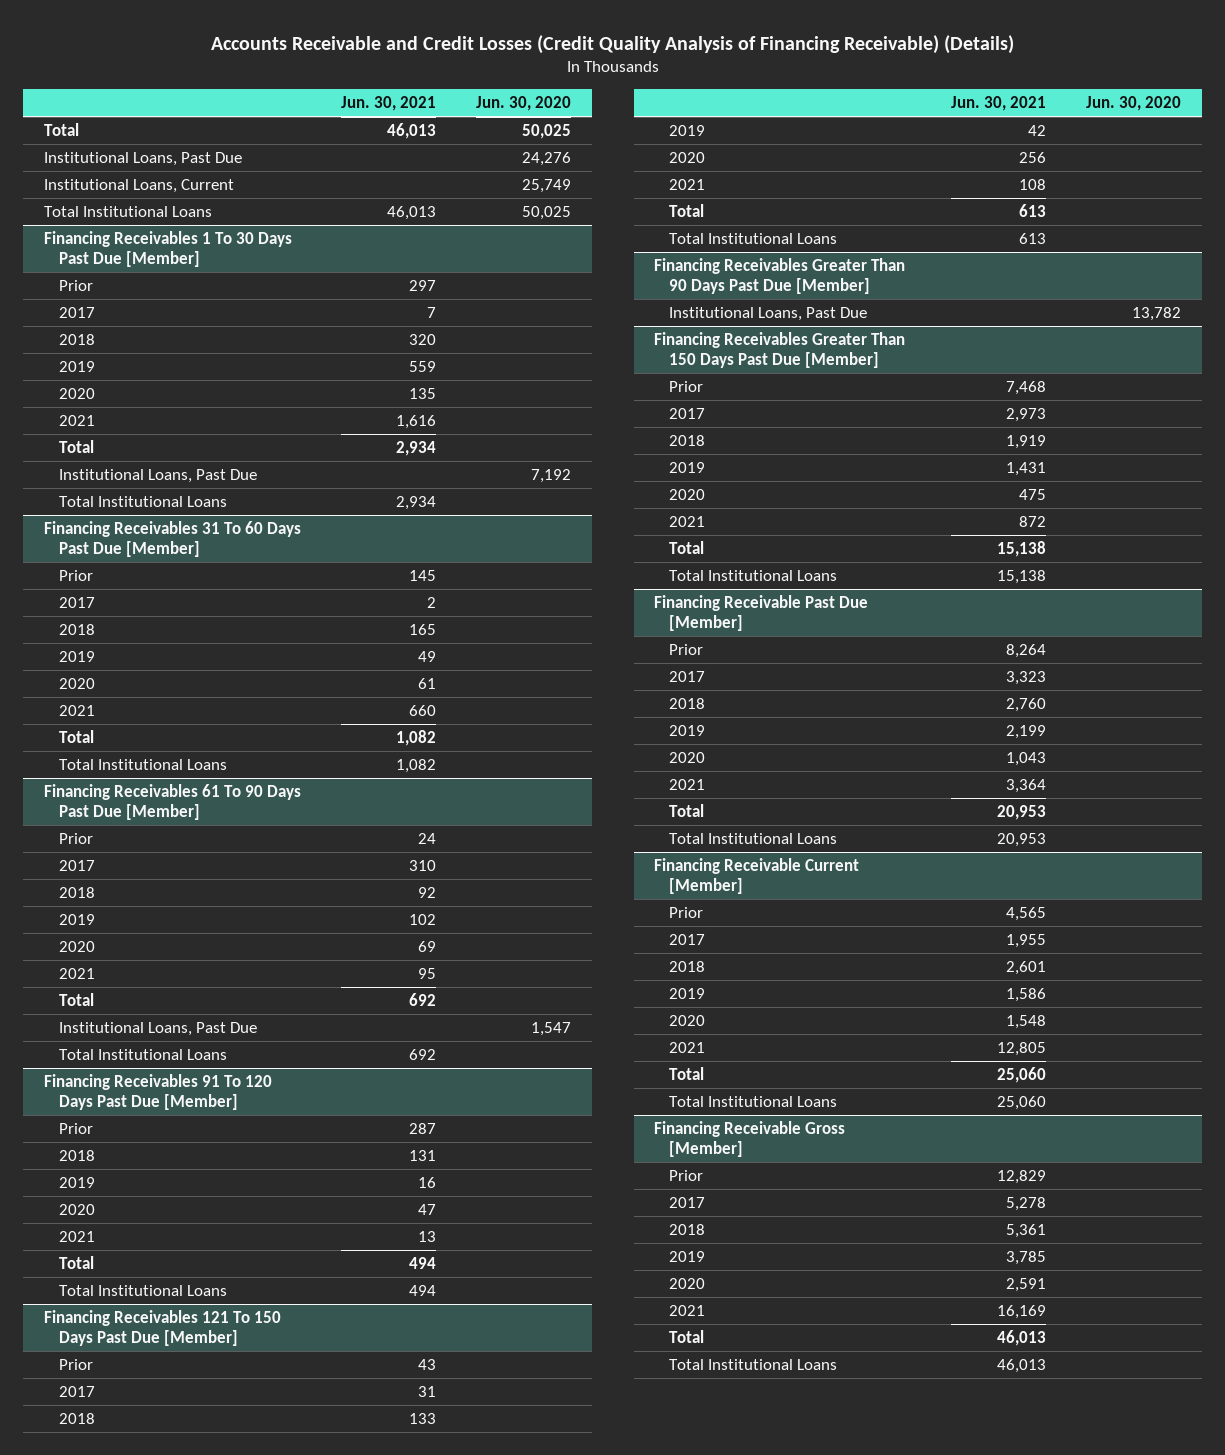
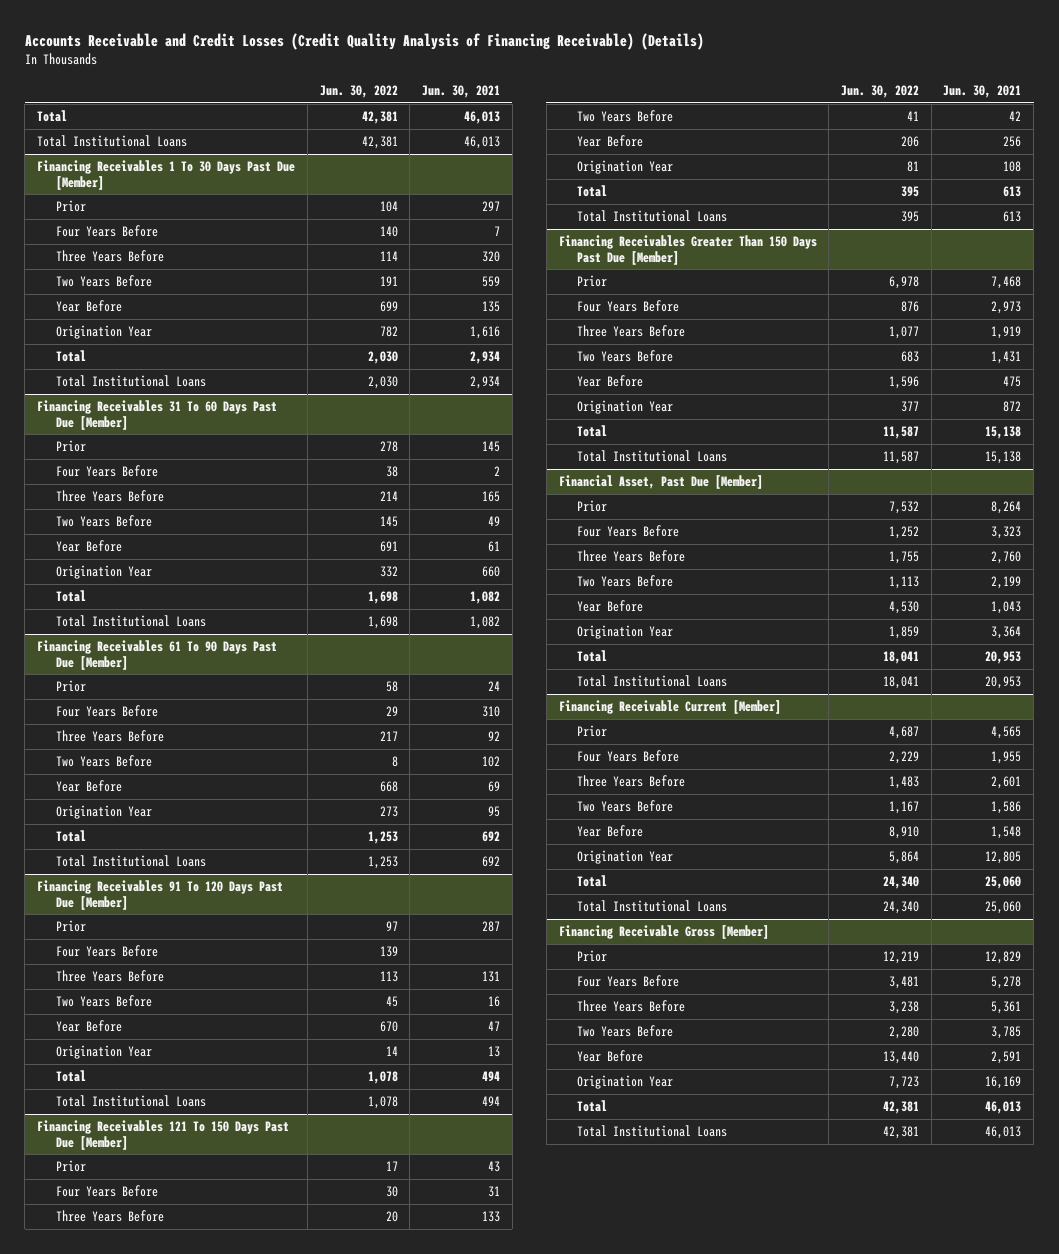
[476,95,572,111] Jun. 30, 2020 -> none
none -> [319,85,398,99] Jun. 30, 2022
[43,151,242,166] Institutional Loans, Past Due -> none
[43,178,234,193] Institutional Loans, Current -> none
[58,306,95,318] 2017 -> [56,225,159,238] Four Years Before
[58,333,95,345] 2018 -> [56,250,165,263] Three Years Before
[58,360,95,372] 2019 -> [56,275,153,288] Two Years Before
[58,387,95,399] 2020 -> [56,300,123,313] Year Before
[58,414,95,426] 2021 -> [56,325,153,340] Origination Year
[58,468,257,483] Institutional Loans, Past Due -> none
[58,596,95,608] 2017 -> [56,465,159,478] Four Years Before
[58,623,95,635] 2018 -> [56,490,165,503] Three Years Before
[58,650,95,662] 2019 -> [56,515,153,528] Two Years Before
[58,677,95,689] 2020 -> [56,540,123,553] Year Before
[58,704,95,716] 2021 -> [56,565,153,580] Origination Year
[58,859,95,871] 2017 -> [56,705,159,718] Four Years Before
[58,886,95,898] 2018 -> [56,730,165,743] Three Years Before
[58,913,95,925] 2019 -> [56,755,153,768] Two Years Before
[58,940,95,952] 2020 -> [56,780,123,793] Year Before
[58,967,95,979] 2021 -> [56,805,153,820] Origination Year
[58,1021,257,1036] Institutional Loans, Past Due -> none
none -> [56,945,159,958] Four Years Before
[58,1149,95,1161] 2018 -> [56,970,165,983] Three Years Before
[58,1176,95,1188] 2019 -> [56,995,153,1008] Two Years Before
[58,1203,95,1215] 2020 -> [56,1020,123,1033] Year Before
[58,1230,95,1242] 2021 -> [56,1045,153,1060] Origination Year
[58,1385,95,1397] 2017 -> [56,1185,159,1198] Four Years Before
[58,1412,95,1424] 2018 -> [56,1210,165,1223] Three Years Before
[668,124,705,136] 2019 -> [577,110,674,123] Two Years Before
[668,151,705,163] 2020 -> [577,135,644,148] Year Before
[668,178,705,190] 2021 -> [577,160,674,175] Origination Year
[653,257,905,294] Financing Receivables Greater Than 90 Days Past Due [Member] -> none
[668,306,867,321] Institutional Loans, Past Due -> none
[668,407,705,419] 2017 -> [577,300,680,313] Four Years Before
[668,434,705,446] 2018 -> [577,325,686,338] Three Years Before
[668,461,705,473] 2019 -> [577,350,674,363] Two Years Before
[668,488,705,500] 2020 -> [577,375,644,388] Year Before
[668,515,705,527] 2021 -> [577,400,674,415] Origination Year
[653,594,868,631] Financing Receivable Past Due [Member] -> none
none -> [558,475,763,490] Financial Asset, Past Due [Member]
[668,670,705,682] 2017 -> [577,525,680,538] Four Years Before
[668,697,705,709] 2018 -> [577,550,686,563] Three Years Before
[668,724,705,736] 2019 -> [577,575,674,588] Two Years Before
[668,751,705,763] 2020 -> [577,600,644,613] Year Before
[668,778,705,790] 2021 -> [577,625,674,640] Origination Year
[668,933,705,945] 2017 -> [577,750,680,763] Four Years Before
[668,960,705,972] 2018 -> [577,775,686,788] Three Years Before
[668,987,705,999] 2019 -> [577,800,674,813] Two Years Before
[668,1014,705,1026] 2020 -> [577,825,644,838] Year Before
[668,1041,705,1053] 2021 -> [577,850,674,865] Origination Year
[668,1196,705,1208] 2017 -> [577,975,680,988] Four Years Before
[668,1223,705,1235] 2018 -> [577,1000,686,1013] Three Years Before
[668,1250,705,1262] 2019 -> [577,1025,674,1038] Two Years Before
[668,1277,705,1289] 2020 -> [577,1050,644,1063] Year Before
[668,1304,705,1316] 2021 -> [577,1075,674,1090] Origination Year

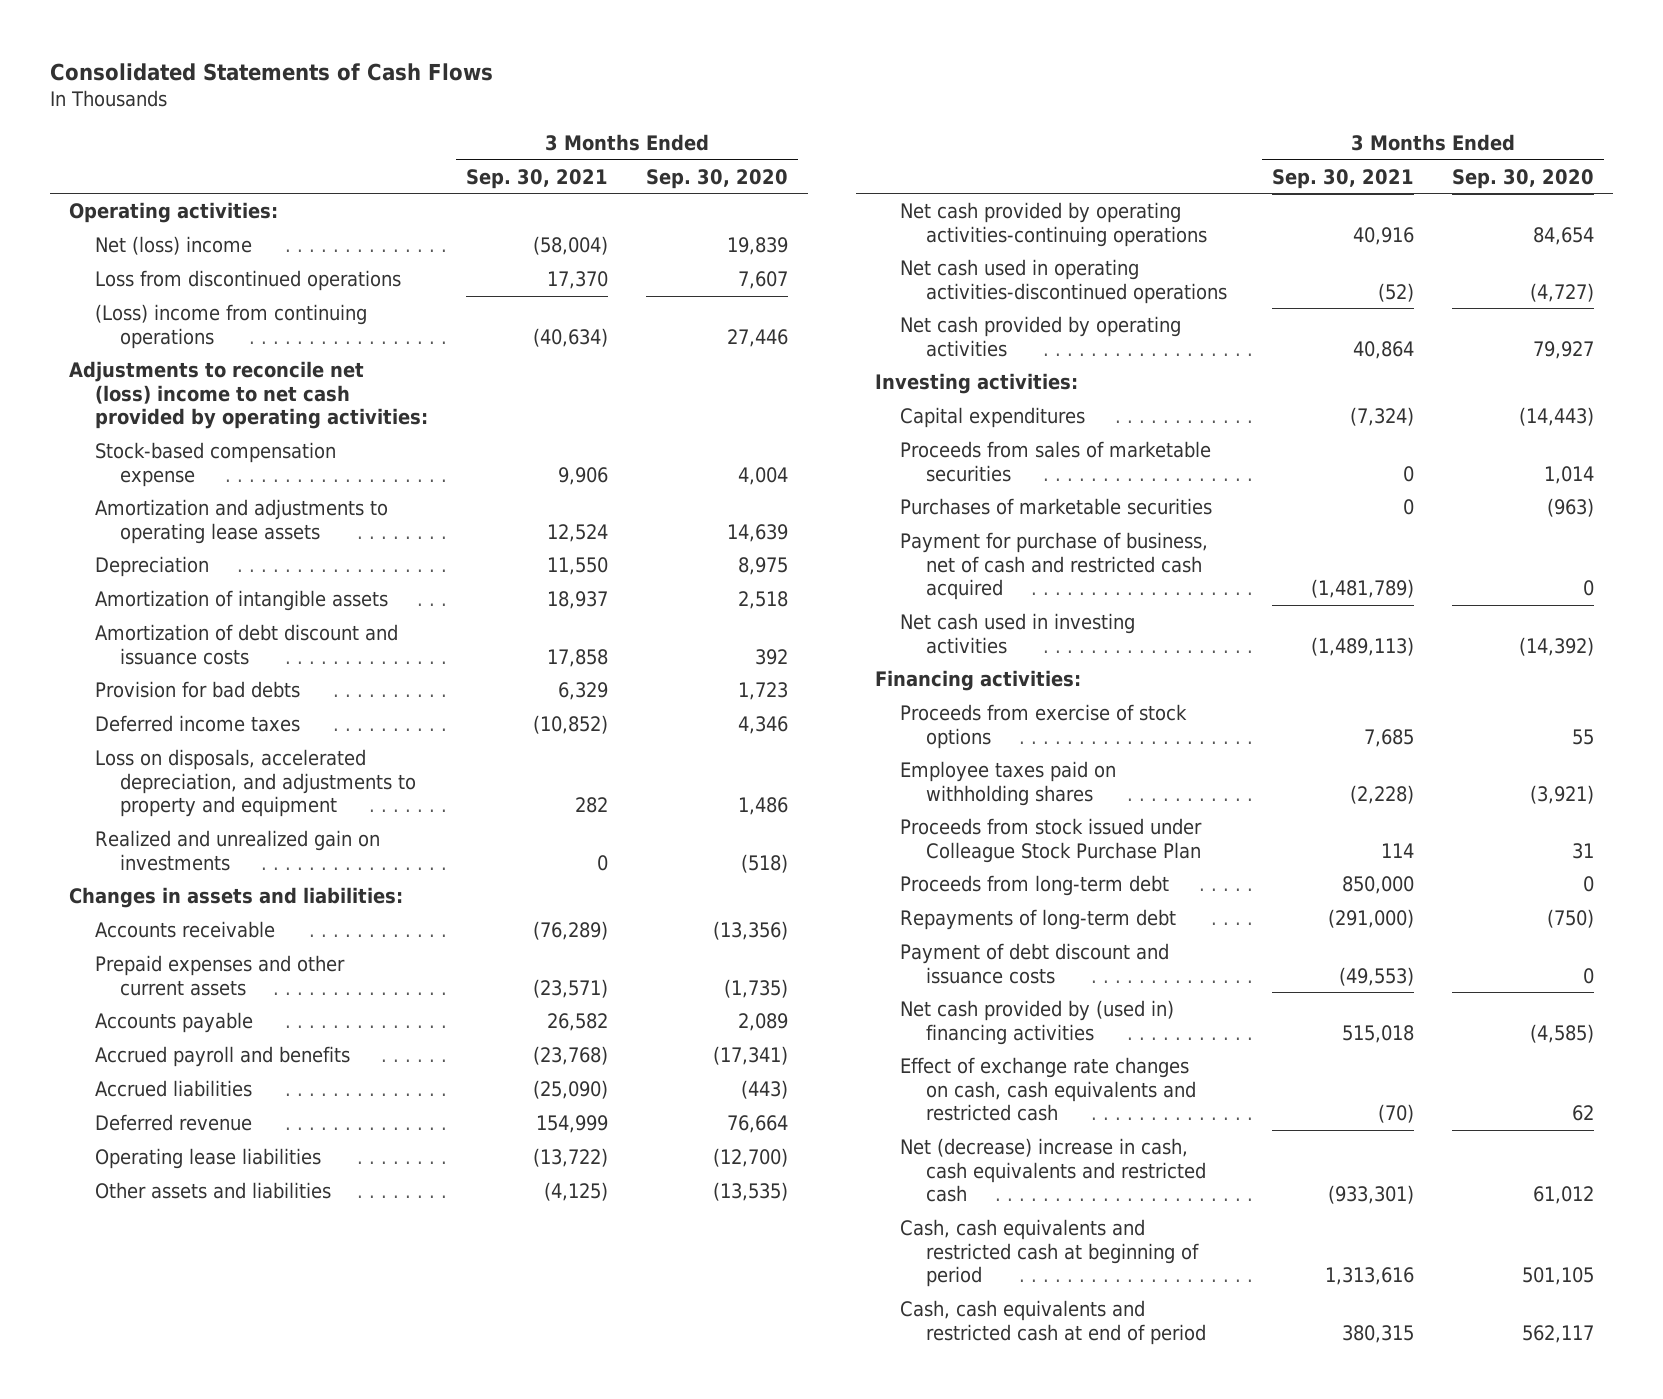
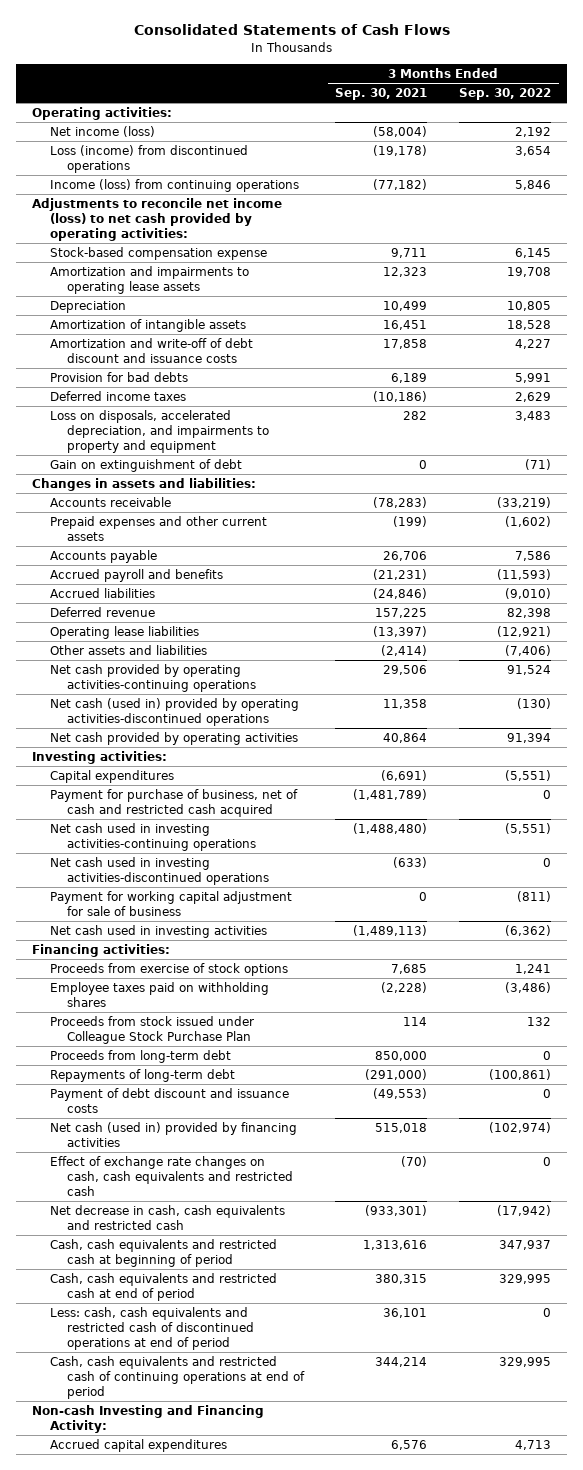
[646,168,789,189] Sep. 30, 2020 -> none
none -> [458,88,551,101] Sep. 30, 2022
[94,829,380,871] Realized and unrealized gain on investments -> none
[94,235,252,255] Net (loss) income -> [49,125,155,137] Net income (loss)
[94,269,401,291] Loss from discontinued operations -> [49,144,248,174] Loss (income) from discontinued operations
[547,270,609,289] 17,370 -> [373,144,428,156] (19,178)
[94,303,367,349] (Loss) income from continuing operations -> [49,178,299,192] Income (loss) from continuing operations
[533,327,609,347] (40,634) -> [373,178,428,190] (77,182)
[69,360,428,430] Adjustments to reconcile net (loss) income to net cash provided by operating activities: -> [32,197,283,242] Adjustments to reconcile net income (loss) to net cash provided by operating activities:
[558,466,609,485] 9,906 -> [391,247,428,258] 9,711
[94,498,388,544] Amortization and adjustments to operating lease assets -> [49,265,249,295] Amortization and impairments to operating lease assets
[547,523,609,542] 12,524 -> [383,266,428,277] 12,323
[547,556,609,575] 11,550 -> [383,300,428,311] 10,499
[547,590,609,609] 18,937 -> [383,319,428,330] 16,451
[94,623,398,665] Amortization of debt discount and issuance costs -> [49,337,253,364] Amortization and write-off of debt discount and issuance costs
[558,681,609,700] 6,329 -> [391,372,428,383] 6,189
[533,714,609,734] (10,852) -> [373,390,428,402] (10,186)
[94,748,416,818] Loss on disposals, accelerated depreciation, and adjustments to property and equipment -> [49,409,269,454] Loss on disposals, accelerated depreciation, and impairments to property and equipment
none -> [49,458,242,472] Gain on extinguishment of debt
[533,920,609,940] (76,289) -> [373,496,428,508] (78,283)
[533,978,609,998] (23,571) -> [393,515,428,527] (199)
[547,1012,609,1031] 26,582 -> [383,550,428,561] 26,706
[533,1045,609,1065] (23,768) -> [373,568,428,580] (21,231)
[533,1079,609,1099] (25,090) -> [373,587,428,599] (24,846)
[536,1114,609,1133] 154,999 -> [375,607,428,618] 157,225
[533,1147,609,1167] (13,722) -> [373,625,428,637] (13,397)
[544,1181,609,1201] (4,125) -> [381,644,428,656] (2,414)
[1352,226,1414,245] 40,916 -> [383,664,428,675] 29,506
[900,258,1227,304] Net cash used in operating activities-discontinued operations -> [49,697,299,727] Net cash (used in) provided by operating activities-discontinued operations
[1377,282,1414,302] (52) -> [383,698,428,709] 11,358
[900,440,1212,482] Proceeds from sales of marketable securities -> none
[900,497,1213,515] Purchases of marketable securities -> none
[1349,406,1414,426] (7,324) -> [381,769,428,781] (6,691)
none -> [49,822,256,852] Net cash used in investing activities-continuing operations
none -> [49,856,269,886] Net cash used in investing activities-discontinued operations
none -> [49,890,292,917] Payment for working capital adjustment for sale of business
[900,999,1175,1045] Net cash provided by (used in) financing activities -> [49,1121,297,1148] Net cash (used in) provided by financing activities
[900,1137,1206,1203] Net (decrease) increase in cash, cash equivalents and restricted cash -> [49,1204,285,1231] Net decrease in cash, cash equivalents and restricted cash
none -> [49,1306,254,1351] Less: cash, cash equivalents and restricted cash of discontinued operations at end of period
none -> [49,1355,305,1400] Cash, cash equivalents and restricted cash of continuing operations at end of period
none -> [32,1404,265,1434] Non-cash Investing and Financing Activity:
none -> [49,1438,227,1452] Accrued capital expenditures

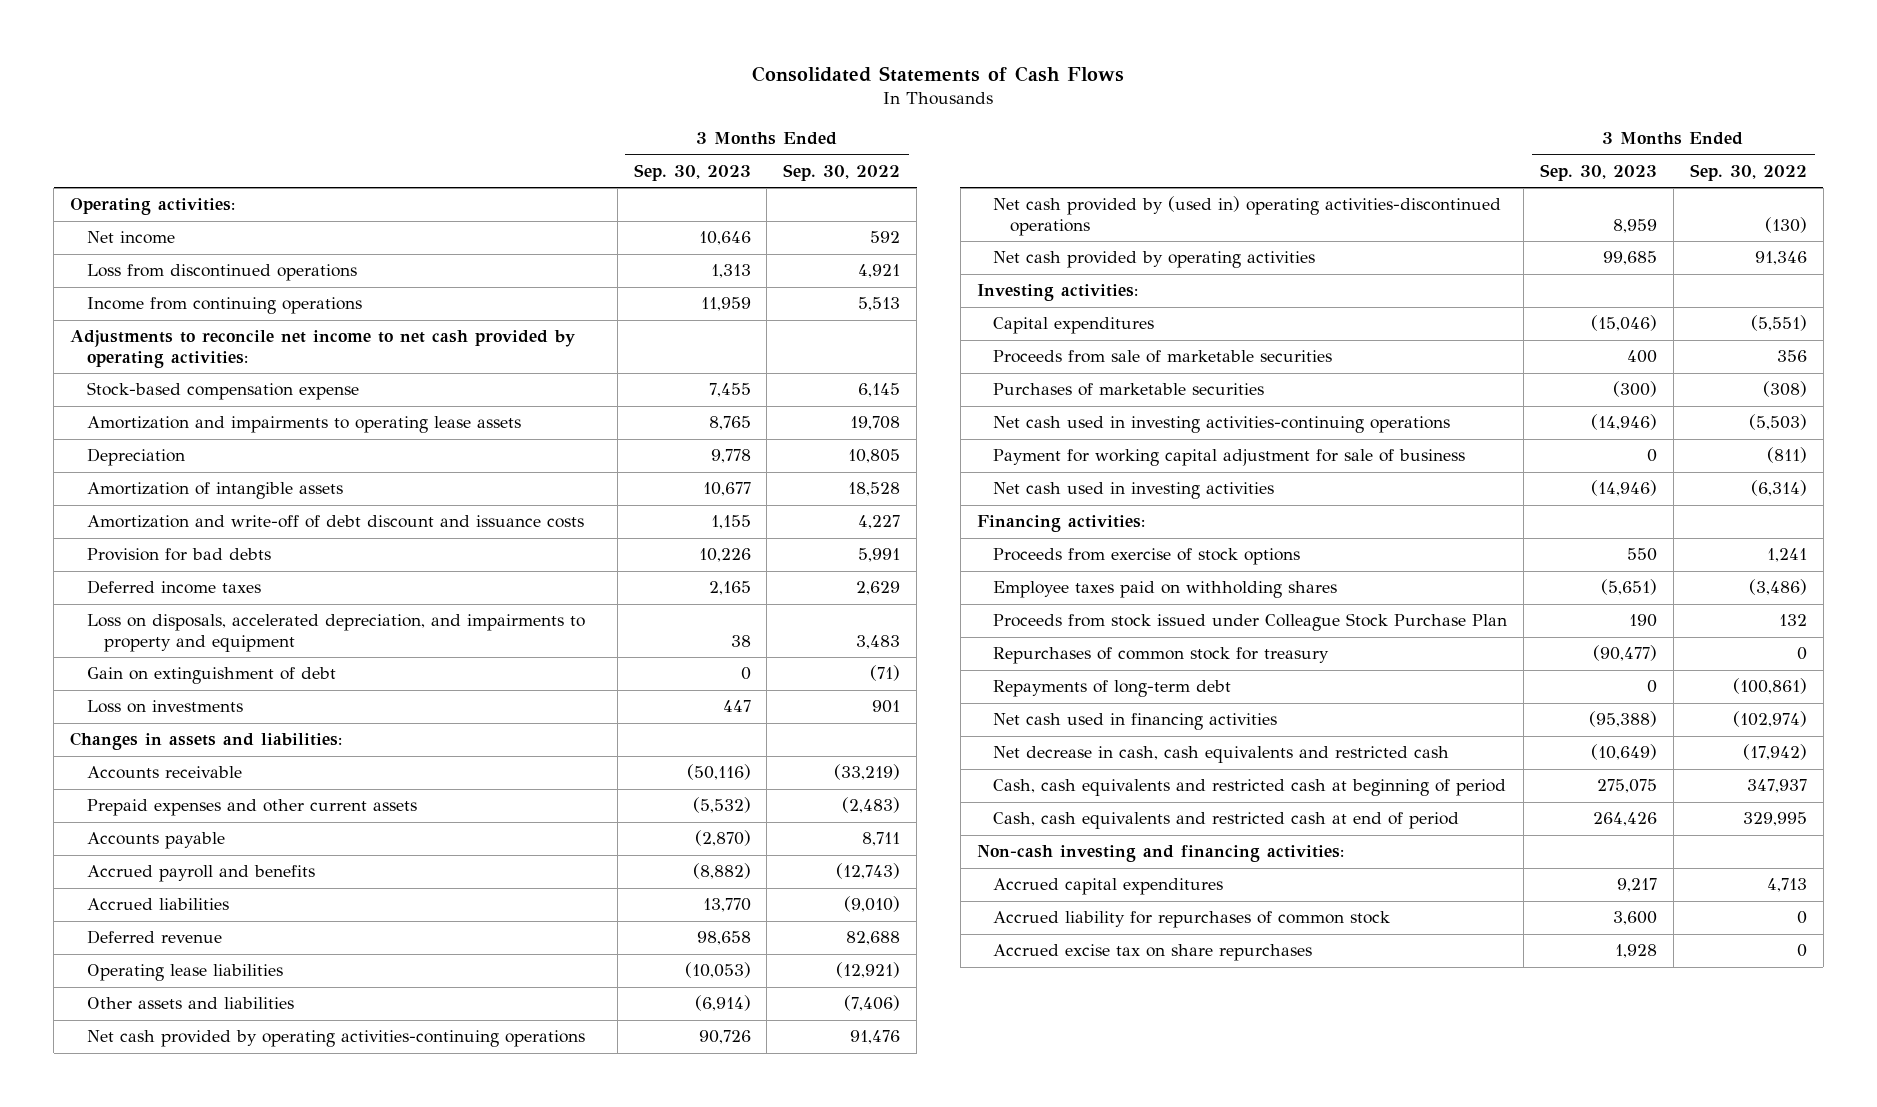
[335,88,428,101] Sep. 30, 2021 -> none
none -> [633,163,751,181] Sep. 30, 2023
[49,125,155,137] Net income (loss) -> [86,231,175,245] Net income
[514,126,551,137] 2,192 -> [870,231,901,244] 592
[49,144,248,174] Loss (income) from discontinued operations -> [86,264,357,282] Loss from discontinued operations
[514,145,551,156] 3,654 -> [858,264,901,279] 4,921
[49,178,299,192] Income (loss) from continuing operations -> [86,297,362,315] Income from continuing operations
[514,179,551,190] 5,846 -> [858,297,901,312] 5,513
[32,197,283,242] Adjustments to reconcile net income (loss) to net cash provided by operating activities: -> [70,330,576,369] Adjustments to reconcile net income to net cash provided by operating activities:
none -> [86,700,243,714] Loss on investments
[504,515,551,527] (1,602) -> [842,797,901,814] (2,483)
[514,550,551,561] 7,586 -> [862,832,901,847] 8,711
[496,568,551,580] (11,593) -> [836,863,901,880] (12,743)
[506,607,551,618] 82,398 -> [846,931,901,946] 82,688
[506,664,551,675] 91,524 -> [850,1030,901,1045] 91,476
[49,697,299,727] Net cash (used in) provided by operating activities-discontinued operations -> [993,196,1502,237] Net cash provided by (used in) operating activities-discontinued operations
[506,732,551,743] 91,394 -> [1754,251,1807,266] 91,346
[49,788,298,818] Payment for purchase of business, net of cash and restricted cash acquired -> none
[49,856,269,886] Net cash used in investing activities-discontinued operations -> none
none -> [993,350,1333,364] Proceeds from sale of marketable securities
none -> [993,383,1265,397] Purchases of marketable securities
[504,822,551,834] (5,551) -> [1748,414,1807,431] (5,503)
[504,924,551,936] (6,362) -> [1750,480,1807,497] (6,314)
[49,1049,231,1063] Proceeds from long-term debt -> none
none -> [993,647,1330,665] Repurchases of common stock for treasury
[49,1087,289,1114] Payment of debt discount and issuance costs -> none
[49,1155,293,1197] Effect of exchange rate changes on cash, cash equivalents and restricted cash -> none
[49,1121,297,1148] Net cash (used in) provided by financing activities -> [993,713,1278,731] Net cash used in financing activities
[49,1306,254,1351] Less: cash, cash equivalents and restricted cash of discontinued operations at end of period -> none
[49,1355,305,1400] Cash, cash equivalents and restricted cash of continuing operations at end of period -> none
[32,1404,265,1434] Non-cash Investing and Financing Activity: -> [976,845,1344,863] Non-cash investing and financing activities:
none -> [993,911,1391,929] Accrued liability for repurchases of common stock
none -> [993,944,1313,962] Accrued excise tax on share repurchases

